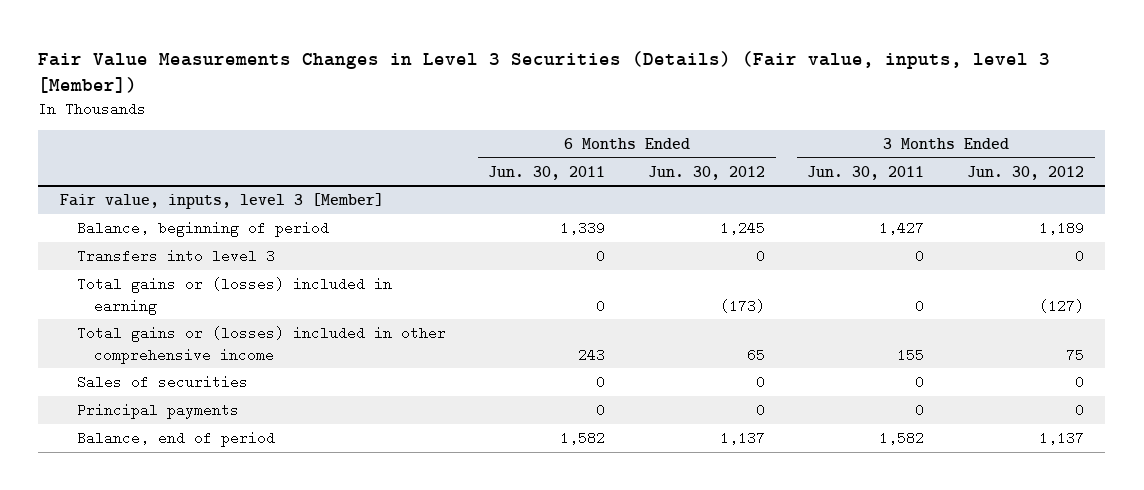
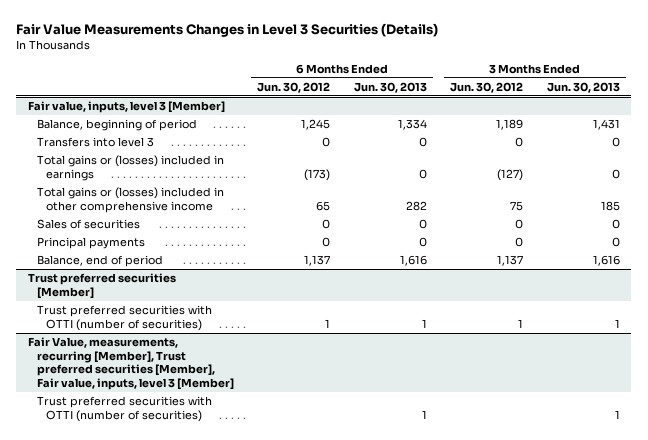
[38,50,1051,93] Fair Value Measurements Changes in Level 3 Securities (Details) (Fair value, inputs, level 3 [Member]) -> [16,22,439,37] Fair Value Measurements Changes in Level 3 Securities (Details)
[488,165,606,180] Jun. 30, 2011 -> none
[807,165,925,180] Jun. 30, 2011 -> none
none -> [353,81,427,93] Jun. 30, 2013
none -> [546,81,620,93] Jun. 30, 2013
[76,276,392,315] Total gains or (losses) included in earning -> [36,155,224,181] Total gains or (losses) included in earnings
none -> [28,273,177,299] Trust preferred securities [Member]
none -> [36,305,212,331] Trust preferred securities with OTTI (number of securities)
none -> [28,337,234,390] Fair Value, measurements, recurring [Member], Trust preferred securities [Member], Fair value, inputs, level 3 [Member]
none -> [36,396,212,422] Trust preferred securities with OTTI (number of securities)

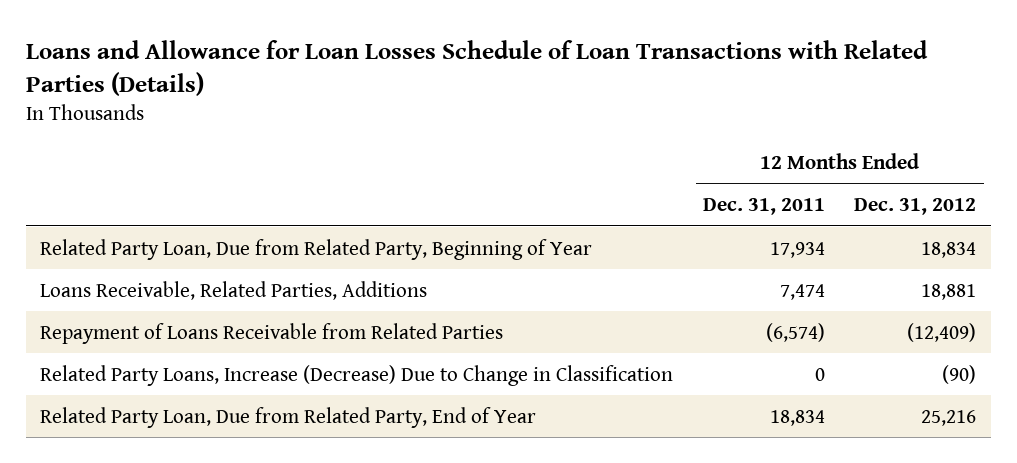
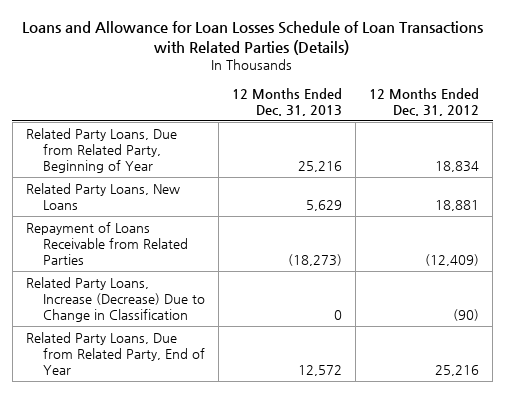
[702,198,825,216] Dec. 31, 2011 -> none
none -> [232,87,343,116] 12 Months Ended Dec. 31, 2013
[40,238,593,260] Related Party Loan, Due from Related Party, Beginning of Year -> [25,127,177,173] Related Party Loans, Due from Related Party, Beginning of Year
[40,280,428,300] Loans Receivable, Related Parties, Additions -> [25,182,180,210] Related Party Loans, New Loans
[40,406,537,428] Related Party Loan, Due from Related Party, End of Year -> [25,331,206,375] Related Party Loans, Due from Related Party, End of Year

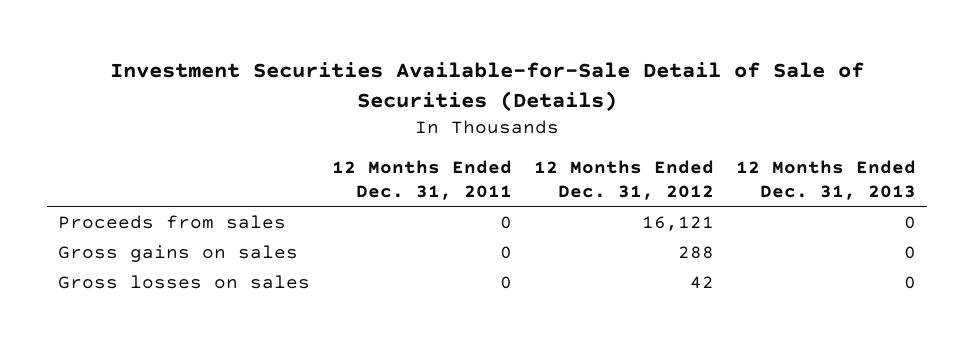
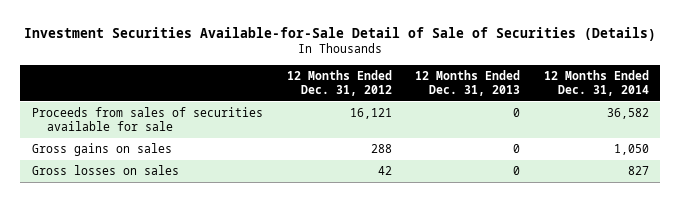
[331,160,512,201] 12 Months Ended Dec. 31, 2011 -> none
none -> [543,69,649,96] 12 Months Ended Dec. 31, 2014
[57,214,286,229] Proceeds from sales -> [32,107,264,132] Proceeds from sales of securities available for sale

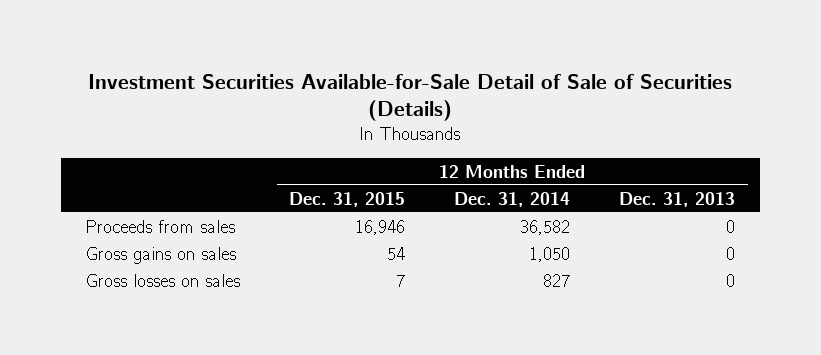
[286,69,392,96] 12 Months Ended Dec. 31, 2012 -> none
none -> [289,191,406,207] Dec. 31, 2015
[32,107,264,132] Proceeds from sales of securities available for sale -> [85,219,236,233] Proceeds from sales

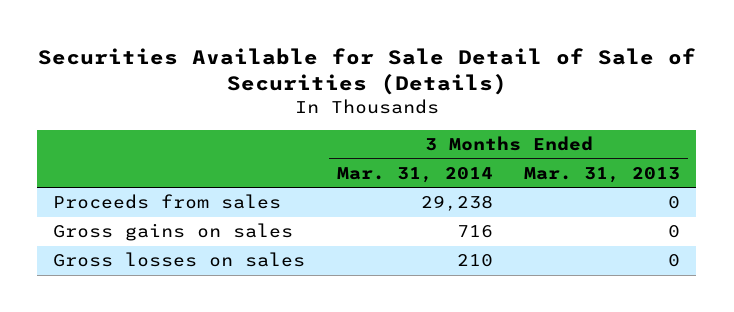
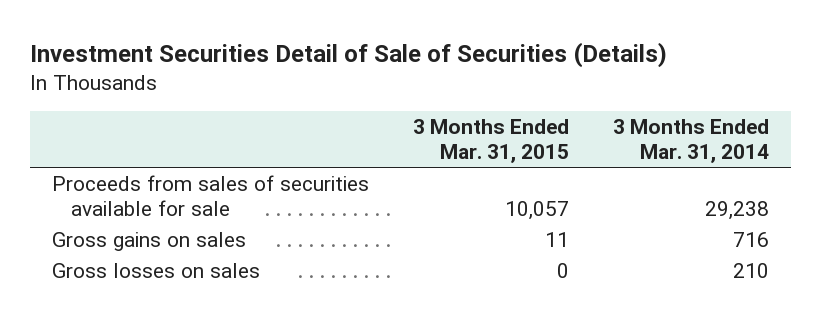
[37,47,696,95] Securities Available for Sale Detail of Sale of Securities (Details) -> [30,42,668,69] Investment Securities Detail of Sale of Securities (Details)
[524,166,681,183] Mar. 31, 2013 -> none
none -> [413,119,570,163] 3 Months Ended Mar. 31, 2015
[53,194,282,210] Proceeds from sales -> [52,175,370,216] Proceeds from sales of securities available for sale

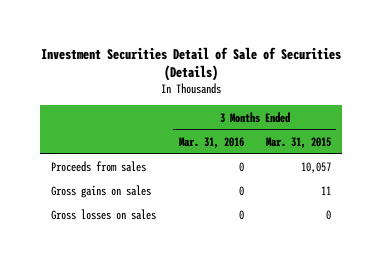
[613,119,770,163] 3 Months Ended Mar. 31, 2014 -> none
none -> [178,136,244,149] Mar. 31, 2016
[52,175,370,216] Proceeds from sales of securities available for sale -> [51,161,147,173] Proceeds from sales

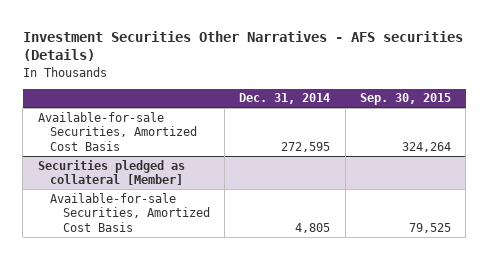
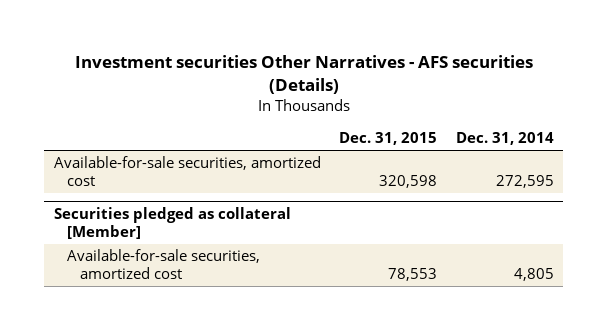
[22,30,463,62] Investment Securities Other Narratives - AFS securities (Details) -> [74,54,533,94] Investment securities Other Narratives - AFS securities (Details)
[359,93,451,106] Sep. 30, 2015 -> none
none -> [339,132,438,146] Dec. 31, 2015
[37,111,198,151] Available-for-sale Securities, Amortized Cost Basis -> [53,156,321,187] Available-for-sale securities, amortized cost
[50,192,210,232] Available-for-sale Securities, Amortized Cost Basis -> [66,249,260,280] Available-for-sale securities, amortized cost

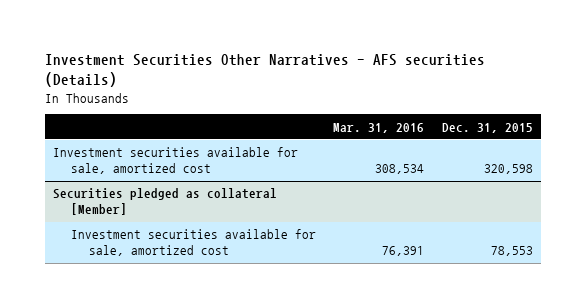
[74,54,533,94] Investment securities Other Narratives - AFS securities (Details) -> [44,54,485,88] Investment Securities Other Narratives - AFS securities (Details)
[455,132,554,146] Dec. 31, 2014 -> none
none -> [333,122,425,133] Mar. 31, 2016
[53,156,321,187] Available-for-sale securities, amortized cost -> [53,147,299,175] Investment securities available for sale, amortized cost
[66,249,260,280] Available-for-sale securities, amortized cost -> [71,229,317,257] Investment securities available for sale, amortized cost

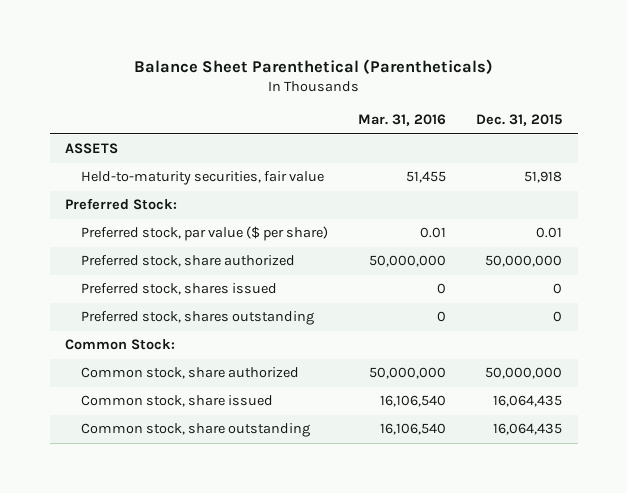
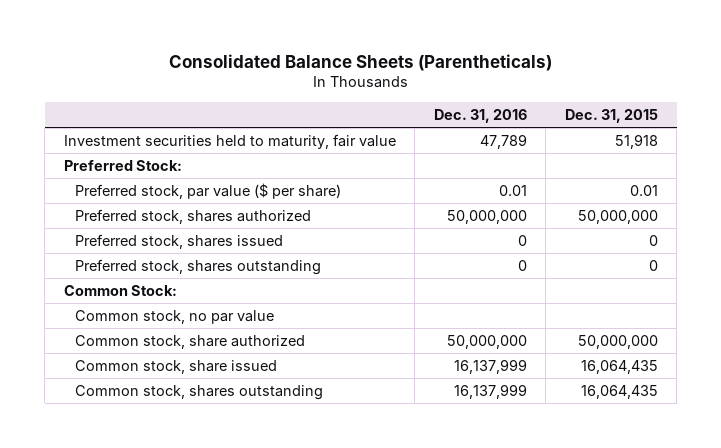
[133,58,493,74] Balance Sheet Parenthetical (Parentheticals) -> [168,53,552,71] Consolidated Balance Sheets (Parentheticals)
[358,114,447,127] Mar. 31, 2016 -> none
none -> [433,109,527,124] Dec. 31, 2016
[64,143,118,155] ASSETS -> none
[81,171,325,186] Held-to-maturity securities, fair value -> [63,133,396,149] Investment securities held to maturity, fair value
[81,255,296,268] Preferred stock, share authorized -> [75,208,312,224] Preferred stock, shares authorized
none -> [75,309,275,324] Common stock, no par value
[81,423,311,438] Common stock, share outstanding -> [75,384,324,400] Common stock, shares outstanding

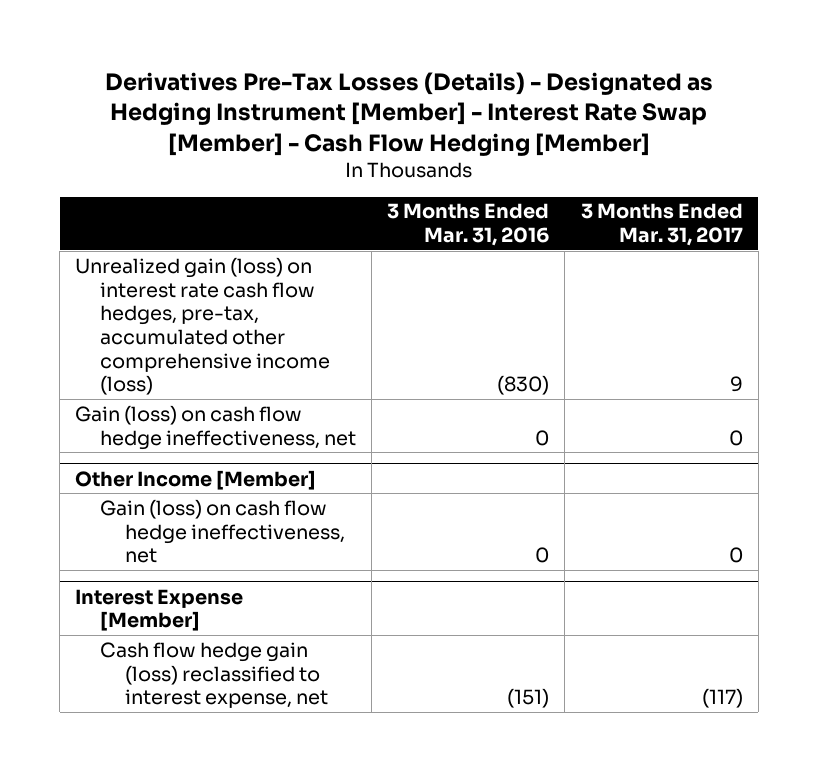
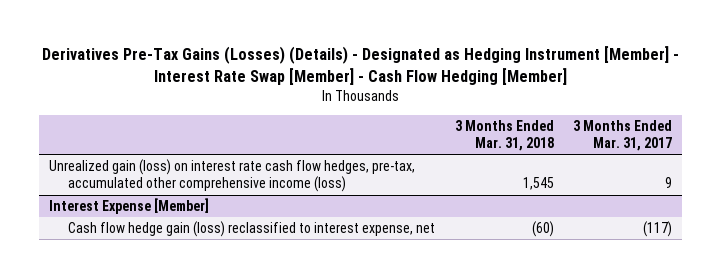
[104,71,713,156] Derivatives Pre-Tax Losses (Details) - Designated as Hedging Instrument [Member] - Interest Rate Swap [Member] - Cash Flow Hedging [Member] -> [41,46,679,85] Derivatives Pre-Tax Gains (Losses) (Details) - Designated as Hedging Instrument [Member] - Interest Rate Swap [Member] - Cash Flow Hedging [Member]
[387,203,550,247] 3 Months Ended Mar. 31, 2016 -> none
none -> [454,119,554,152] 3 Months Ended Mar. 31, 2018
[75,404,357,450] Gain (loss) on cash flow hedge ineffectiveness, net -> none
[75,469,317,490] Other Income [Member] -> none
[100,498,345,564] Gain (loss) on cash flow hedge ineffectiveness, net -> none

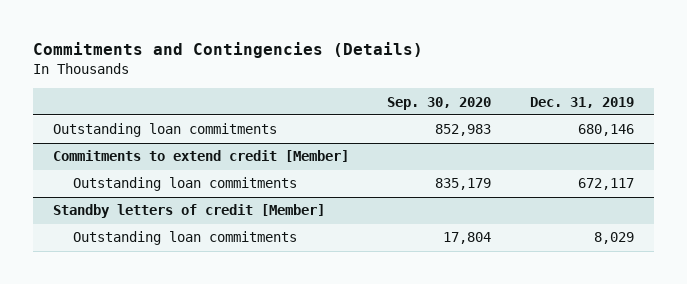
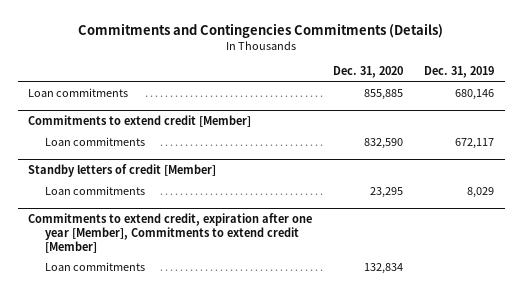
[33,42,424,59] Commitments and Contingencies (Details) -> [78,22,444,38] Commitments and Contingencies Commitments (Details)
[387,96,492,110] Sep. 30, 2020 -> none
none -> [333,66,404,79] Dec. 31, 2020
[52,123,277,138] Outstanding loan commitments -> [28,88,129,98] Loan commitments
[72,177,297,192] Outstanding loan commitments -> [44,137,145,147] Loan commitments
[72,231,297,246] Outstanding loan commitments -> [44,186,145,196] Loan commitments
none -> [28,213,313,253] Commitments to extend credit, expiration after one year [Member], Commitments to extend credit [Member]
none -> [44,262,145,272] Loan commitments

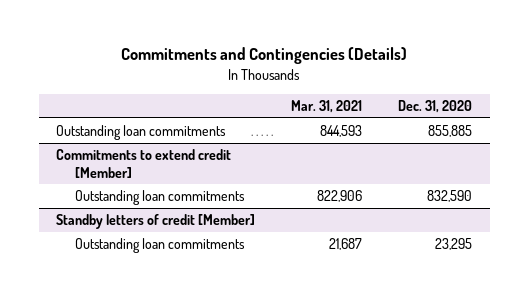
[78,22,444,38] Commitments and Contingencies Commitments (Details) -> [121,47,408,65] Commitments and Contingencies (Details)
[424,66,495,79] Dec. 31, 2019 -> none
none -> [291,99,363,113] Mar. 31, 2021
[28,88,129,98] Loan commitments -> [56,125,227,141] Outstanding loan commitments
[44,137,145,147] Loan commitments -> [75,190,246,206] Outstanding loan commitments
[28,213,313,253] Commitments to extend credit, expiration after one year [Member], Commitments to extend credit [Member] -> none
[44,262,145,272] Loan commitments -> none
[44,186,145,196] Loan commitments -> [75,238,246,254] Outstanding loan commitments

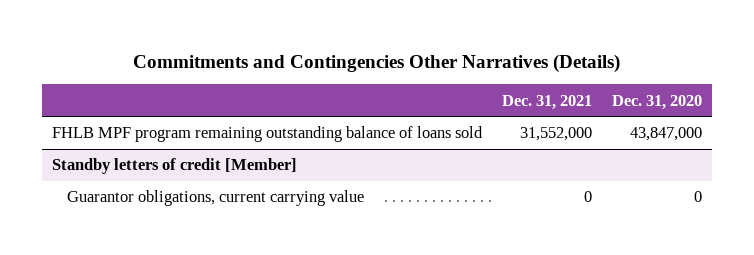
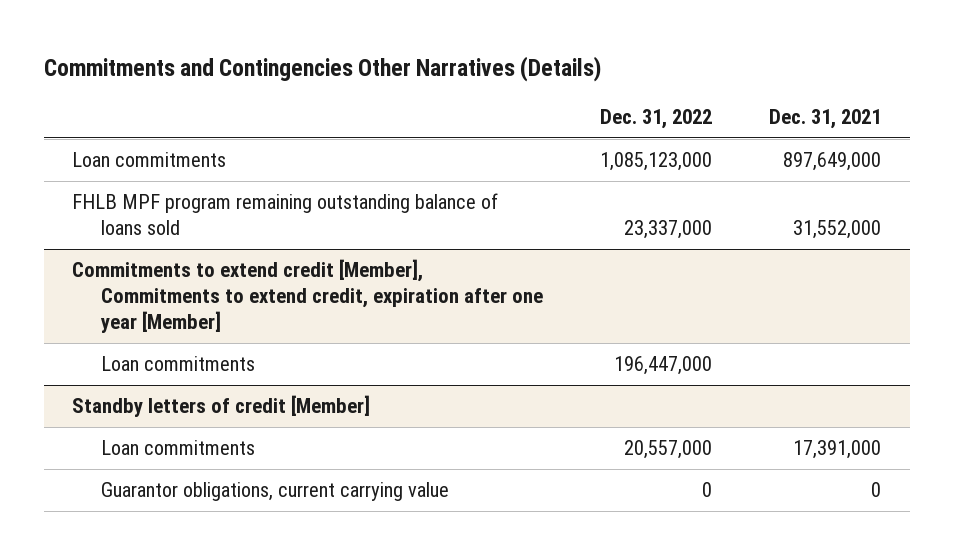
[611,94,702,110] Dec. 31, 2020 -> none
none -> [599,109,712,130] Dec. 31, 2022
none -> [72,152,227,168] Loan commitments
none -> [72,259,543,334] Commitments to extend credit [Member], Commitments to extend credit, expiration after one year [Member]
none -> [100,356,255,372] Loan commitments
none -> [100,440,255,456] Loan commitments

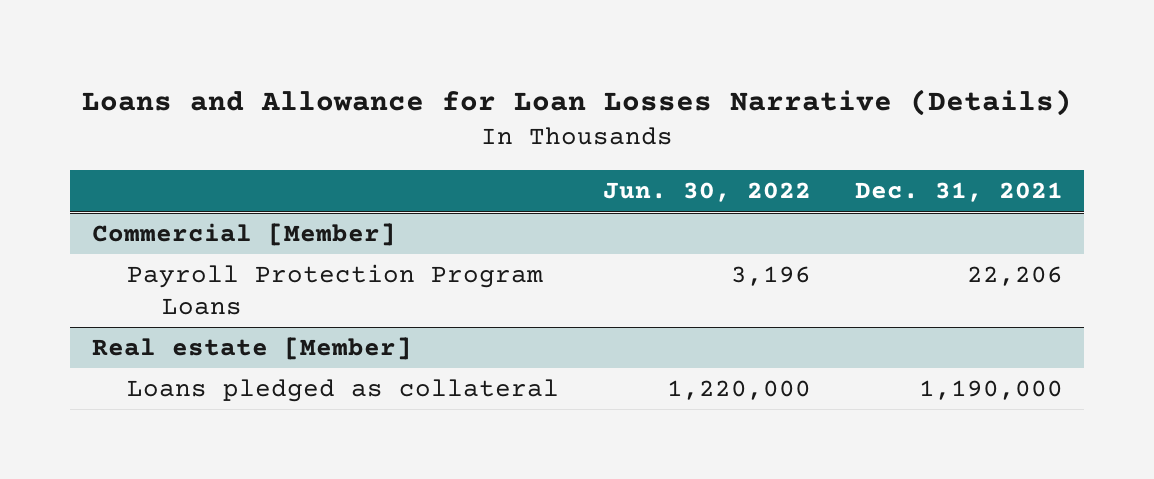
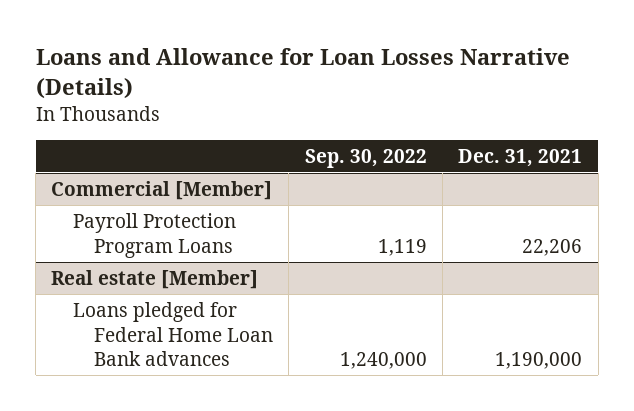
[602,182,811,203] Jun. 30, 2022 -> none
none -> [304,148,427,168] Sep. 30, 2022
[126,379,559,403] Loans pledged as collateral -> [72,301,273,367] Loans pledged for Federal Home Loan Bank advances

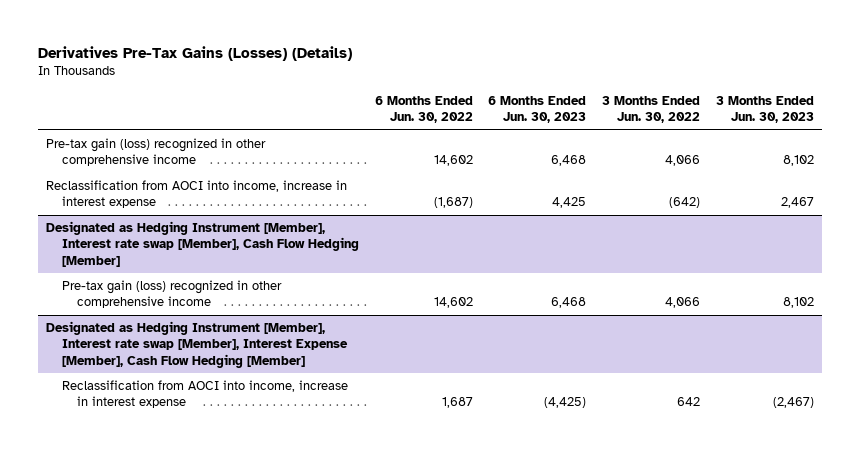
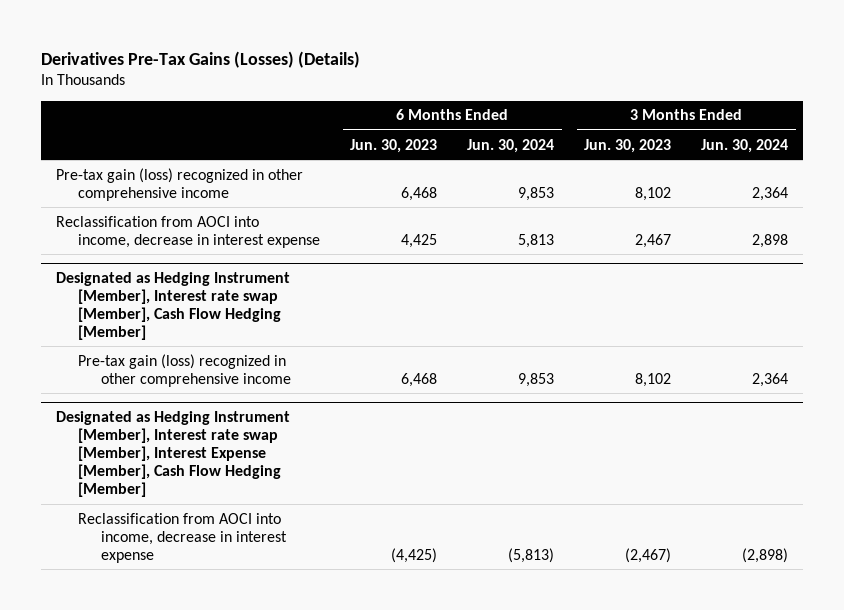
[374,96,473,124] 6 Months Ended Jun. 30, 2022 -> none
[602,96,701,124] 3 Months Ended Jun. 30, 2022 -> none
none -> [467,138,555,153] Jun. 30, 2024
none -> [701,138,789,153] Jun. 30, 2024
[46,180,348,209] Reclassification from AOCI into income, increase in interest expense -> [55,215,321,248] Reclassification from AOCI into income, decrease in interest expense
[61,380,348,409] Reclassification from AOCI into income, increase in interest expense -> [78,512,288,563] Reclassification from AOCI into income, decrease in interest expense

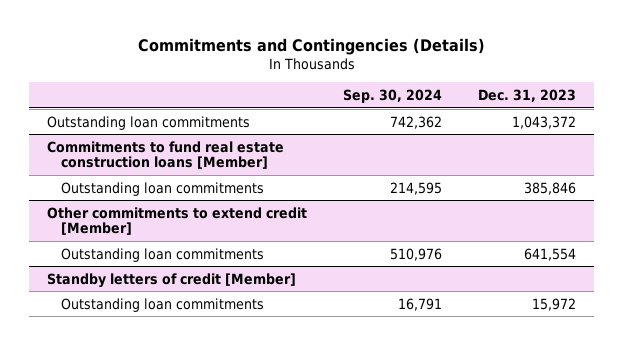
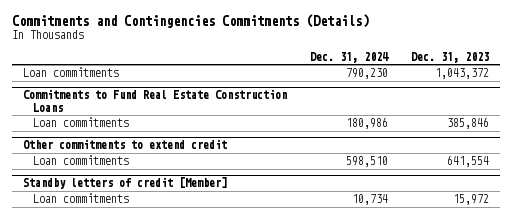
[137,37,485,55] Commitments and Contingencies (Details) -> [11,14,369,29] Commitments and Contingencies Commitments (Details)
[343,89,443,104] Sep. 30, 2024 -> none
none -> [310,51,390,63] Dec. 31, 2024
[47,115,251,130] Outstanding loan commitments -> [23,67,120,78] Loan commitments
[47,140,285,170] Commitments to fund real estate construction loans [Member] -> [23,89,288,112] Commitments to Fund Real Estate Construction Loans
[61,181,265,196] Outstanding loan commitments -> [33,117,130,128] Loan commitments
[47,206,308,236] Other commitments to extend credit [Member] -> [23,139,228,150] Other commitments to extend credit
[61,247,265,262] Outstanding loan commitments -> [33,155,130,166] Loan commitments
[61,297,265,312] Outstanding loan commitments -> [33,193,130,204] Loan commitments

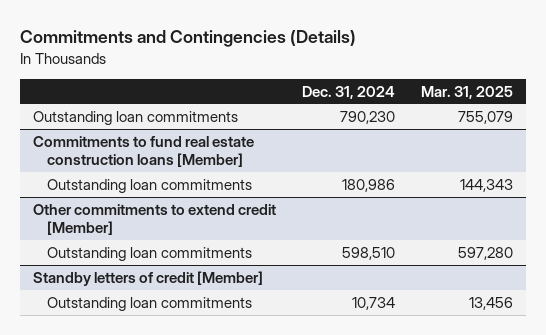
[11,14,369,29] Commitments and Contingencies Commitments (Details) -> [19,30,356,48] Commitments and Contingencies (Details)
[411,51,490,63] Dec. 31, 2023 -> none
none -> [421,85,514,99] Mar. 31, 2025
[23,67,120,78] Loan commitments -> [32,110,238,125] Outstanding loan commitments
[23,89,288,112] Commitments to Fund Real Estate Construction Loans -> [32,135,254,168] Commitments to fund real estate construction loans [Member]
[33,117,130,128] Loan commitments -> [46,178,252,193] Outstanding loan commitments
[23,139,228,150] Other commitments to extend credit -> [32,203,276,236] Other commitments to extend credit [Member]
[33,155,130,166] Loan commitments -> [46,246,252,261] Outstanding loan commitments
[33,193,130,204] Loan commitments -> [46,296,252,311] Outstanding loan commitments

